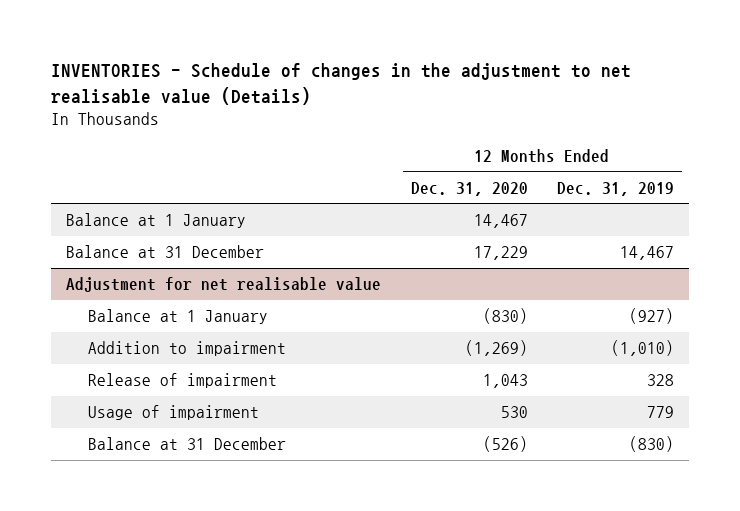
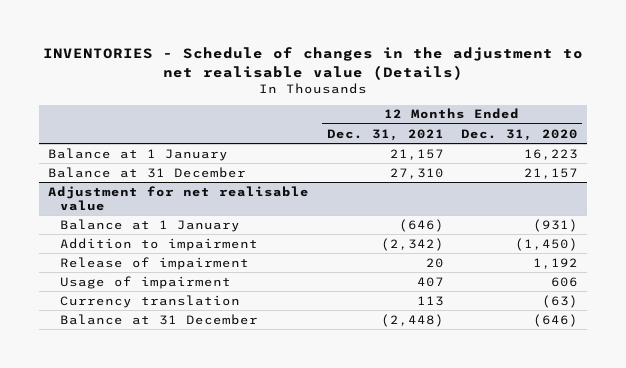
[557,181,675,196] Dec. 31, 2019 -> none
none -> [326,128,444,141] Dec. 31, 2021
[473,213,528,228] 14,467 -> [523,148,578,160] 16,223
[473,245,528,260] 17,229 -> [523,167,578,179] 21,157
[482,307,528,324] (830) -> [532,218,578,232] (931)
[464,339,528,356] (1,269) -> [514,237,578,251] (1,450)
[482,373,528,388] 1,043 -> [532,257,578,269] 1,192
[500,405,528,418] 530 -> [550,276,578,287] 606
none -> [60,294,241,308] Currency translation
[482,435,528,452] (526) -> [532,313,578,327] (646)

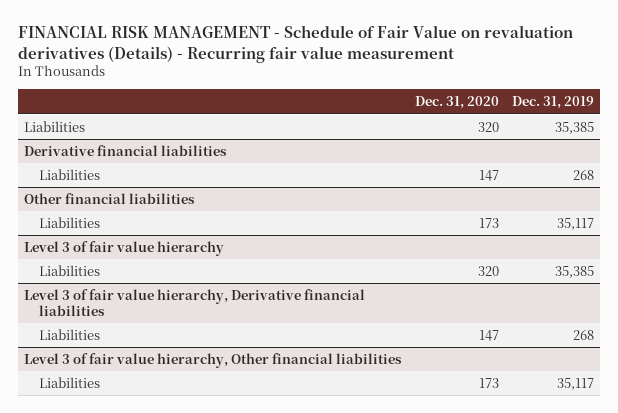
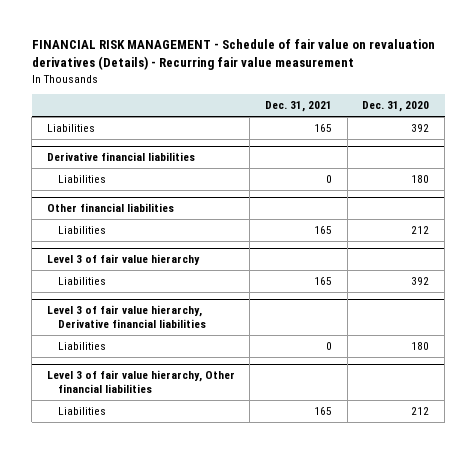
[17,25,573,63] FINANCIAL RISK MANAGEMENT - Schedule of Fair Value on revaluation derivatives (Details) - Recurring fair value measurement -> [31,39,435,71] FINANCIAL RISK MANAGEMENT - Schedule of fair value on revaluation derivatives (Details) - Recurring fair value measurement
[511,96,594,110] Dec. 31, 2019 -> none
none -> [265,101,333,113] Dec. 31, 2021
[477,121,499,132] 320 -> [411,124,430,133] 392
[478,169,499,181] 147 -> [411,175,430,184] 180
[478,217,499,228] 173 -> [411,226,430,235] 212
[477,265,499,276] 320 -> [411,277,430,286] 392
[478,329,499,341] 147 -> [411,342,430,351] 180
[478,377,499,388] 173 -> [411,407,430,416] 212

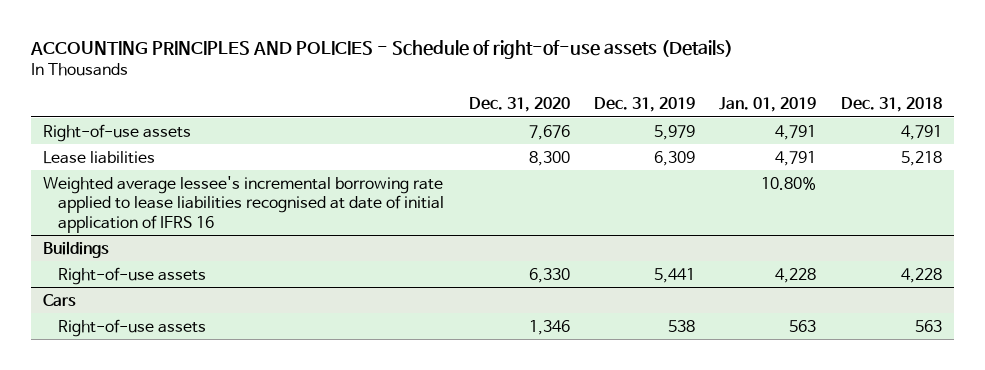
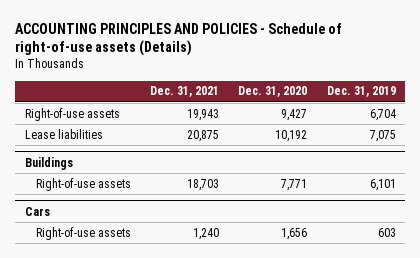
[719,97,817,113] Jan. 01, 2019 -> none
[840,97,942,113] Dec. 31, 2018 -> none
none -> [149,86,219,98] Dec. 31, 2021
[42,175,445,233] Weighted average lessee's incremental borrowing rate applied to lease liabilities recognised at date of initial application of IFRS 16 -> none
[528,124,570,140] 7,676 -> [281,108,308,121] 9,427
[654,124,696,140] 5,979 -> [369,108,396,121] 6,704
[528,150,570,166] 8,300 -> [275,129,308,142] 10,192
[654,150,696,166] 6,309 -> [369,129,396,142] 7,075
[528,267,570,283] 6,330 -> [281,178,308,191] 7,771
[654,267,696,283] 5,441 -> [369,178,396,191] 6,101
[528,319,570,335] 1,346 -> [281,227,308,240] 1,656
[668,319,696,332] 538 -> [377,227,396,237] 603

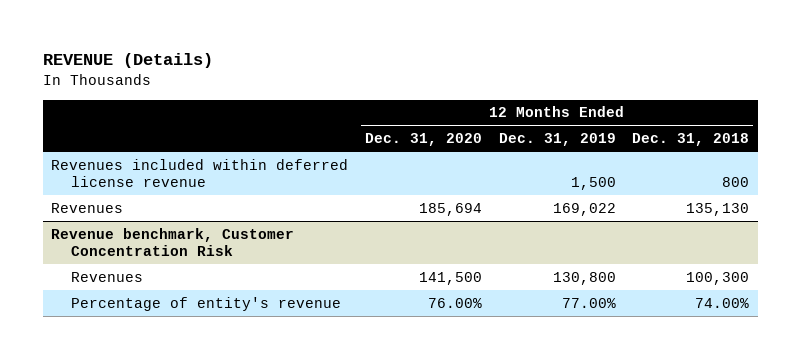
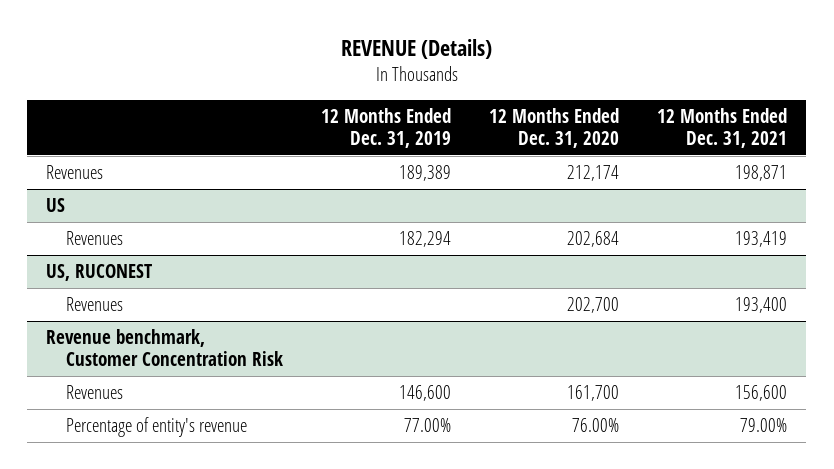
[632,133,750,147] Dec. 31, 2018 -> none
none -> [657,108,788,148] 12 Months Ended Dec. 31, 2021
[51,158,349,187] Revenues included within deferred license revenue -> none
[418,202,482,216] 185,694 -> [567,165,620,182] 212,174
[552,202,616,216] 169,022 -> [399,165,452,182] 189,389
none -> [46,198,66,213] US
none -> [66,231,124,246] Revenues
none -> [46,264,153,282] US, RUCONEST
none -> [66,297,124,312] Revenues
[418,271,482,285] 141,500 -> [567,385,620,402] 161,700
[552,271,616,285] 130,800 -> [399,385,452,402] 146,600

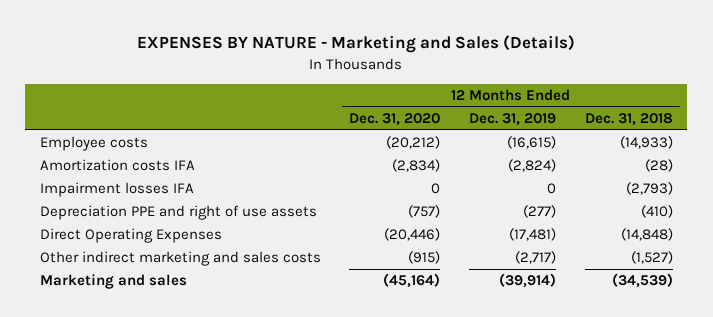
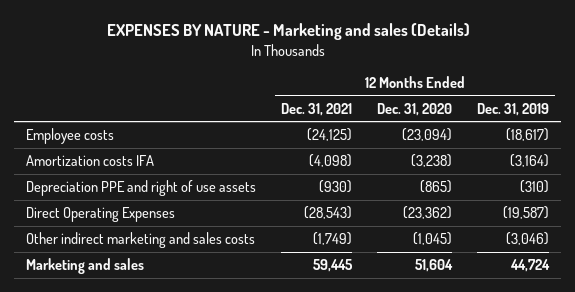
[137,35,576,54] EXPENSES BY NATURE - Marketing and Sales (Details) -> [106,23,470,41] EXPENSES BY NATURE - Marketing and sales (Details)
[584,112,673,126] Dec. 31, 2018 -> none
none -> [281,102,353,116] Dec. 31, 2021
[39,182,194,198] Impairment losses IFA -> none
[386,136,441,150] (20,212) -> [401,128,452,142] (23,094)
[507,136,557,150] (16,615) -> [505,128,549,142] (18,617)
[392,159,441,173] (2,834) -> [410,154,452,168] (3,238)
[508,159,557,173] (2,824) -> [509,154,549,168] (3,164)
[408,205,441,219] (757) -> [419,180,452,194] (865)
[523,205,557,219] (277) -> [519,180,549,194] (310)
[384,228,441,242] (20,446) -> [402,206,452,220] (23,362)
[509,228,557,242] (17,481) -> [502,206,549,220] (19,587)
[408,251,441,265] (915) -> [412,232,452,246] (1,045)
[515,251,557,265] (2,717) -> [505,232,549,246] (3,046)
[383,273,441,289] (45,164) -> [414,259,453,273] 51,604
[499,273,557,289] (39,914) -> [509,259,550,273] 44,724

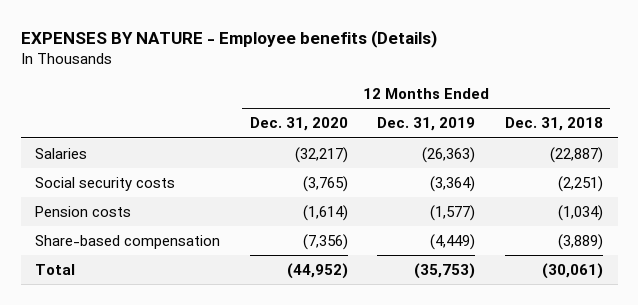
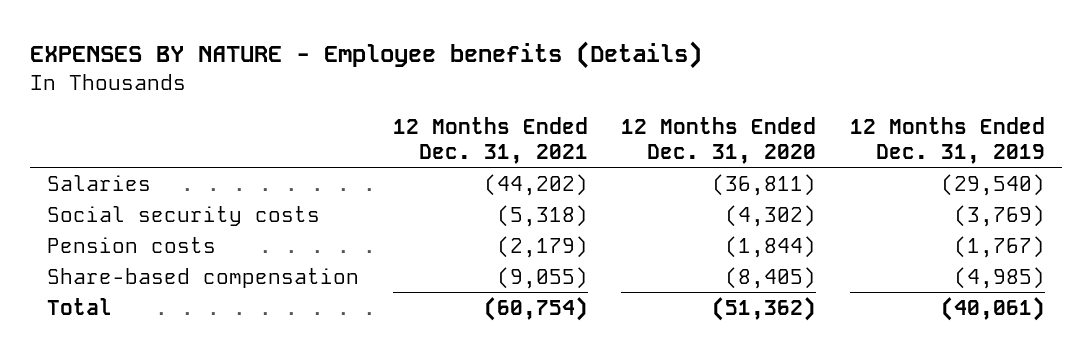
[504,117,603,132] Dec. 31, 2018 -> none
none -> [392,116,588,164] 12 Months Ended Dec. 31, 2021
[294,147,348,164] (32,217) -> [712,173,817,196] (36,811)
[422,147,476,164] (26,363) -> [941,173,1046,196] (29,540)
[302,176,348,193] (3,765) -> [725,204,817,227] (4,302)
[430,176,476,193] (3,364) -> [954,204,1046,227] (3,769)
[302,205,348,222] (1,614) -> [725,235,817,258] (1,844)
[430,205,476,222] (1,577) -> [954,235,1046,258] (1,767)
[302,234,348,251] (7,356) -> [725,266,817,289] (8,405)
[430,234,476,251] (4,449) -> [954,266,1046,289] (4,985)
[286,263,348,280] (44,952) -> [712,296,817,321] (51,362)
[414,263,476,280] (35,753) -> [941,296,1046,321] (40,061)

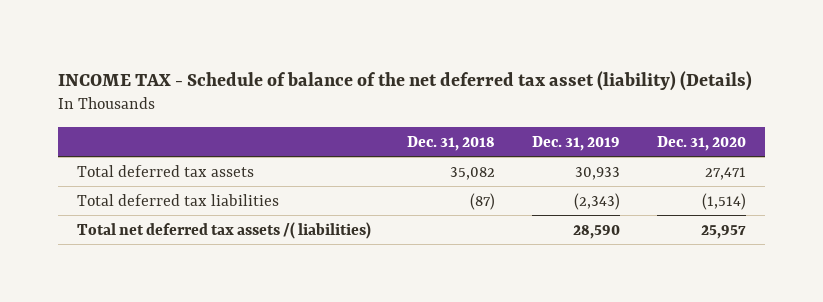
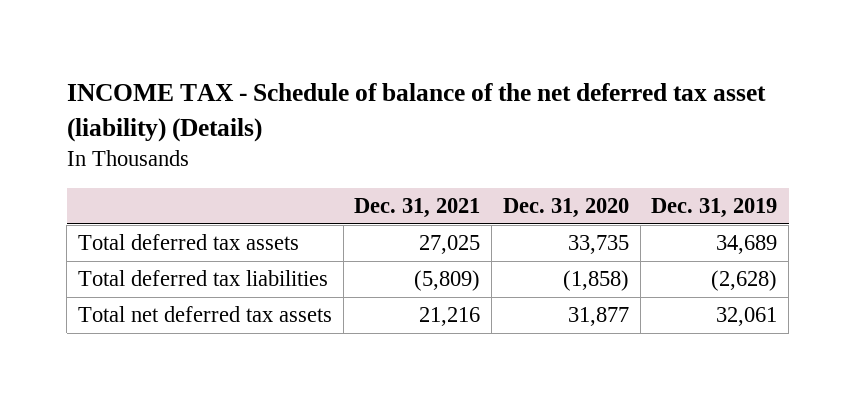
[407,135,496,151] Dec. 31, 2018 -> none
none -> [354,198,481,219] Dec. 31, 2021
[575,166,621,180] 30,933 -> [716,235,778,255] 34,689
[705,166,747,180] 27,471 -> [567,235,629,255] 33,735
[574,192,621,210] (2,343) -> [711,270,778,292] (2,628)
[702,192,747,210] (1,514) -> [562,270,629,292] (1,858)
[76,221,371,239] Total net deferred tax assets /( liabilities) -> [78,306,333,323] Total net deferred tax assets
[573,224,621,239] 28,590 -> [716,307,778,327] 32,061
[701,224,747,239] 25,957 -> [567,307,629,327] 31,877

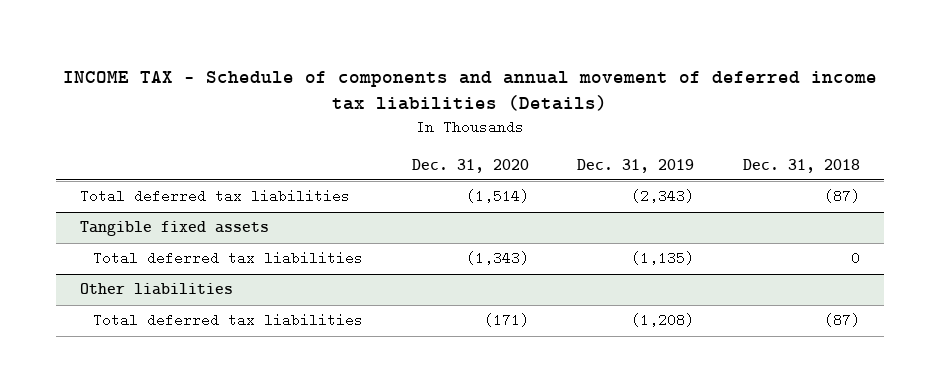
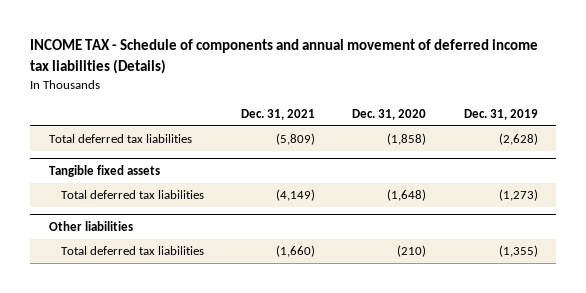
[743,158,861,173] Dec. 31, 2018 -> none
none -> [240,108,315,120] Dec. 31, 2021
[465,189,529,204] (1,514) -> [387,133,427,146] (1,858)
[631,189,695,204] (2,343) -> [498,133,538,146] (2,628)
[465,251,529,266] (1,343) -> [387,189,427,202] (1,648)
[631,251,695,266] (1,135) -> [498,189,538,202] (1,273)
[483,313,529,328] (171) -> [397,245,427,258] (210)
[631,313,695,328] (1,208) -> [498,245,538,258] (1,355)

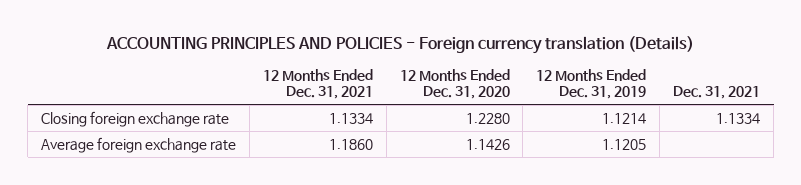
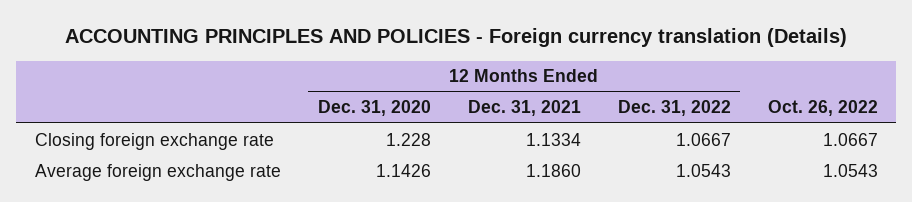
[536,69,647,100] 12 Months Ended Dec. 31, 2019 -> none
[673,86,761,100] Dec. 31, 2021 -> none
none -> [617,100,731,117] Dec. 31, 2022
none -> [767,100,878,117] Oct. 26, 2022
[465,112,510,124] 1.2280 -> [385,132,431,146] 1.228

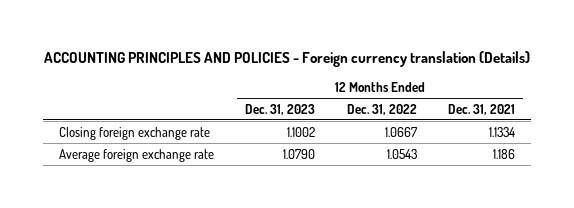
[317,100,431,117] Dec. 31, 2020 -> none
[767,100,878,117] Oct. 26, 2022 -> none
none -> [245,103,316,115] Dec. 31, 2023
[525,163,581,177] 1.1860 -> [492,148,515,159] 1.186

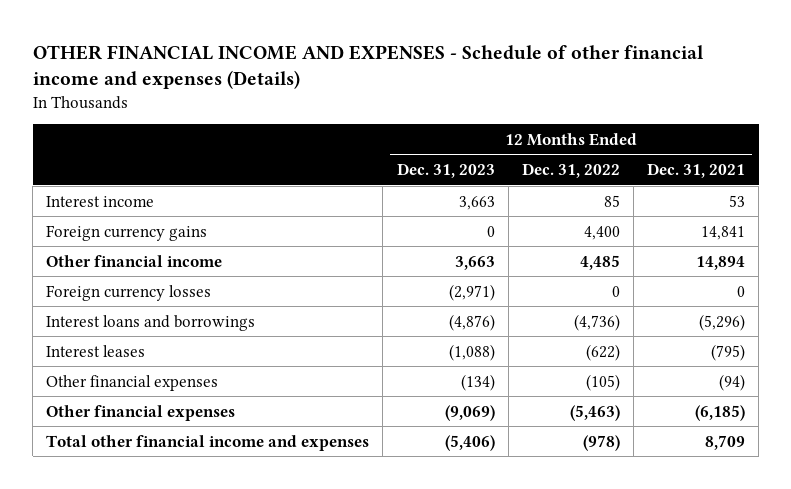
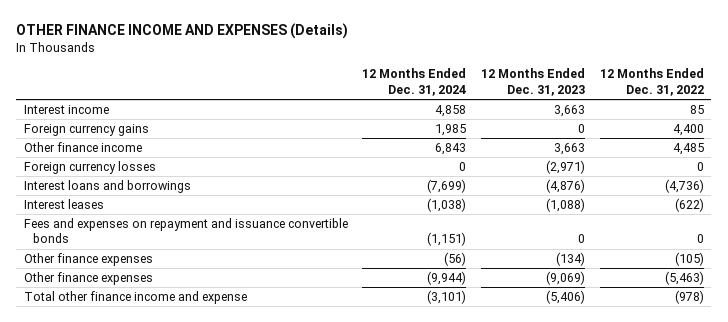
[32,44,704,89] OTHER FINANCIAL INCOME AND EXPENSES - Schedule of other financial income and expenses (Details) -> [16,23,349,40] OTHER FINANCE INCOME AND EXPENSES (Details)
[646,163,745,179] Dec. 31, 2021 -> none
none -> [362,68,467,96] 12 Months Ended Dec. 31, 2024
[46,254,223,267] Other financial income -> [23,142,142,153] Other finance income
none -> [23,218,348,244] Fees and expenses on repayment and issuance convertible bonds
[46,374,219,391] Other financial expenses -> [23,253,153,267] Other finance expenses
[46,404,236,421] Other financial expenses -> [23,272,153,286] Other finance expenses
[46,434,370,451] Total other financial income and expenses -> [23,291,247,305] Total other finance income and expense

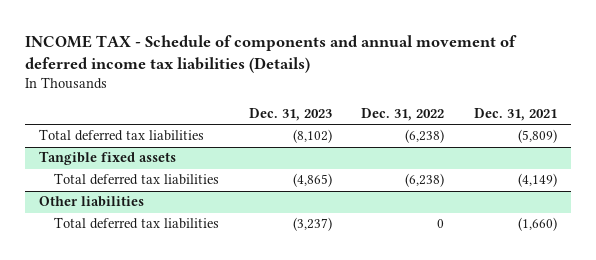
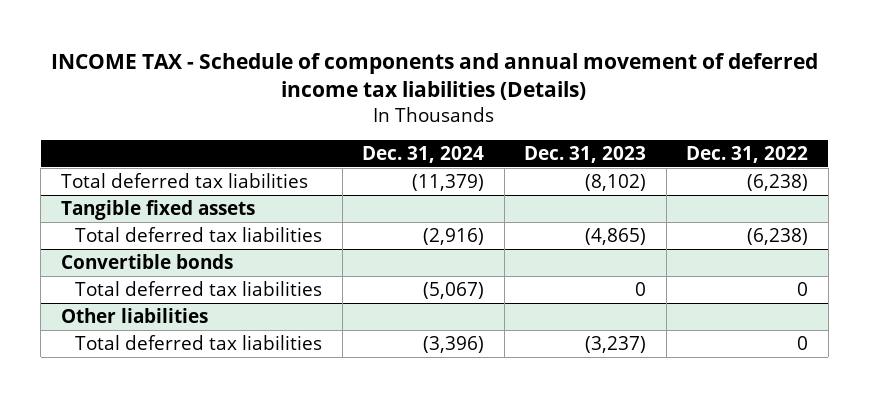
[473,108,557,122] Dec. 31, 2021 -> none
none -> [362,146,485,164] Dec. 31, 2024
none -> [60,253,233,269] Convertible bonds
none -> [75,280,323,296] Total deferred tax liabilities

